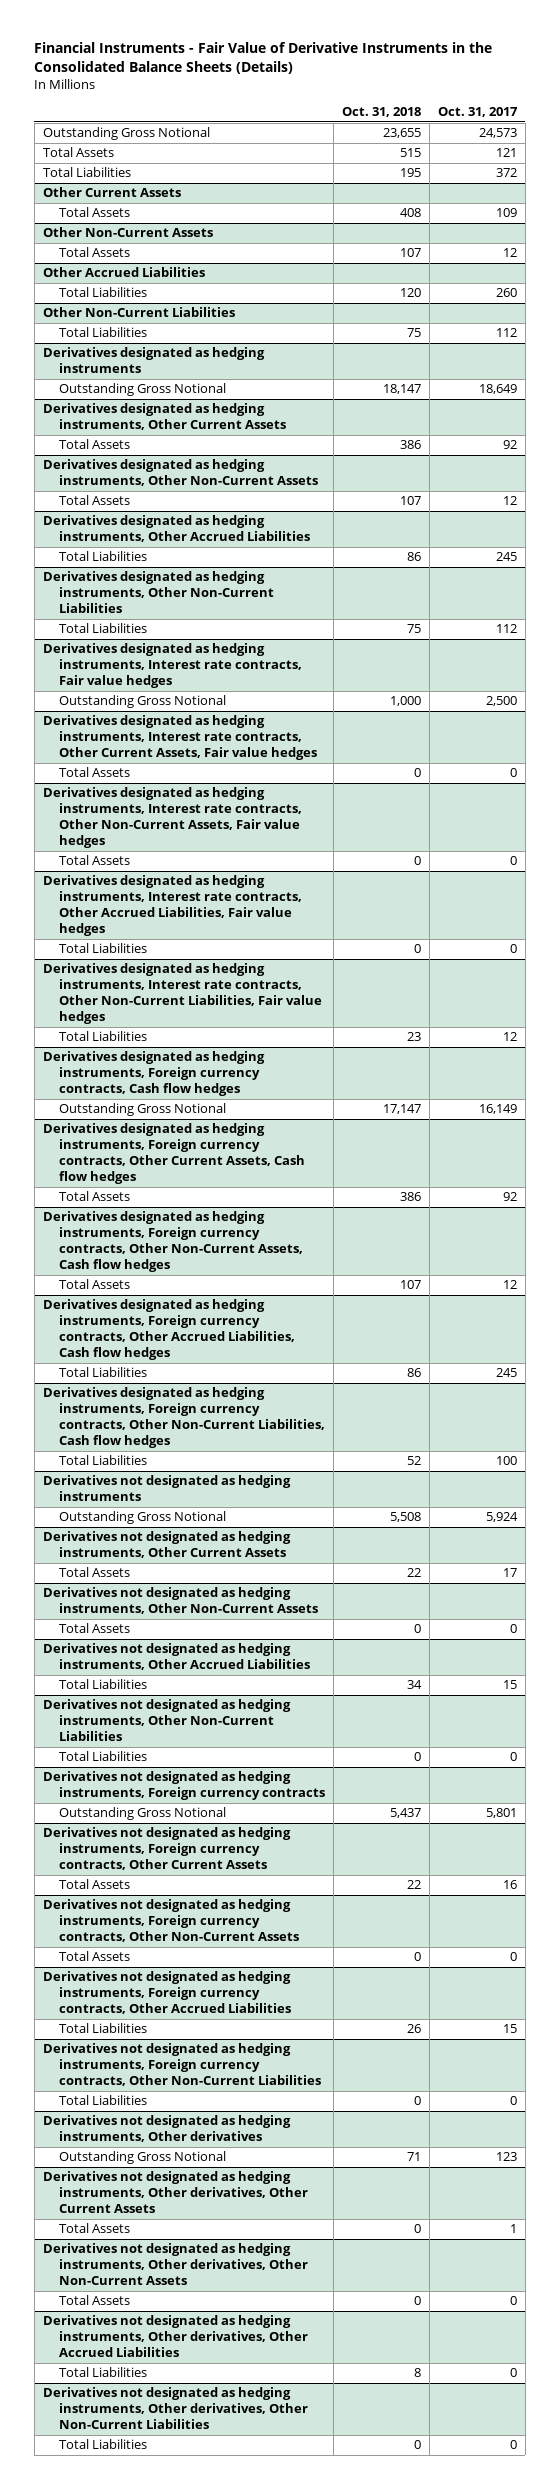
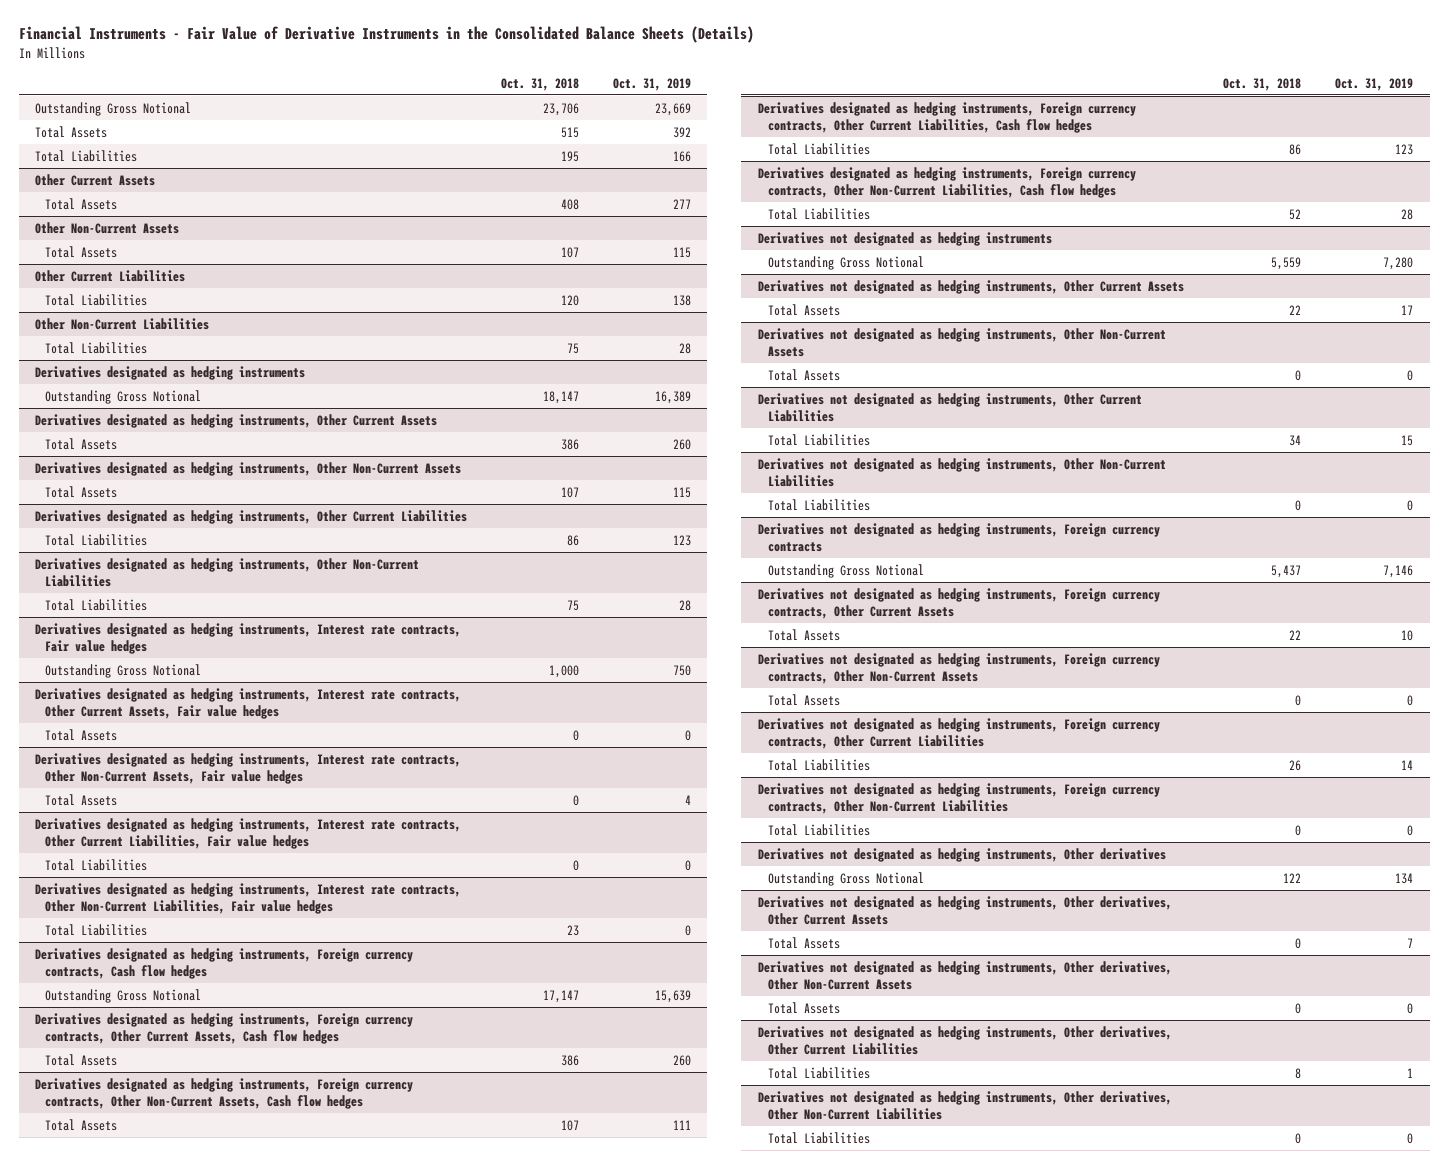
[437,106,518,117] Oct. 31, 2017 -> none
none -> [612,77,691,91] Oct. 31, 2019
[382,128,421,139] 23,655 -> [542,102,579,116] 23,706
[42,267,205,278] Other Accrued Liabilities -> [35,269,186,282] Other Current Liabilities
[42,515,310,543] Derivatives designated as hedging instruments, Other Accrued Liabilities -> [35,509,468,524] Derivatives designated as hedging instruments, Other Current Liabilities
[42,875,302,937] Derivatives designated as hedging instruments, Interest rate contracts, Other Accrued Liabilities, Fair value hedges -> [35,817,462,849] Derivatives designated as hedging instruments, Interest rate contracts, Other Current Liabilities, Fair value hedges
[42,1299,295,1361] Derivatives designated as hedging instruments, Foreign currency contracts, Other Accrued Liabilities, Cash flow hedges -> [757,101,1136,133] Derivatives designated as hedging instruments, Foreign currency contracts, Other Current Liabilities, Cash flow hedges
[389,1512,421,1523] 5,508 -> [1271,256,1302,270] 5,559
[42,1643,310,1671] Derivatives not designated as hedging instruments, Other Accrued Liabilities -> [757,392,1142,422] Derivatives not designated as hedging instruments, Other Current Liabilities
[42,1971,291,2015] Derivatives not designated as hedging instruments, Foreign currency contracts, Other Accrued Liabilities -> [757,717,1160,749] Derivatives not designated as hedging instruments, Foreign currency contracts, Other Current Liabilities
[406,2152,421,2162] 71 -> [1283,872,1302,883] 122
[42,2315,308,2358] Derivatives not designated as hedging instruments, Other derivatives, Other Accrued Liabilities -> [757,1025,1172,1055] Derivatives not designated as hedging instruments, Other derivatives, Other Current Liabilities

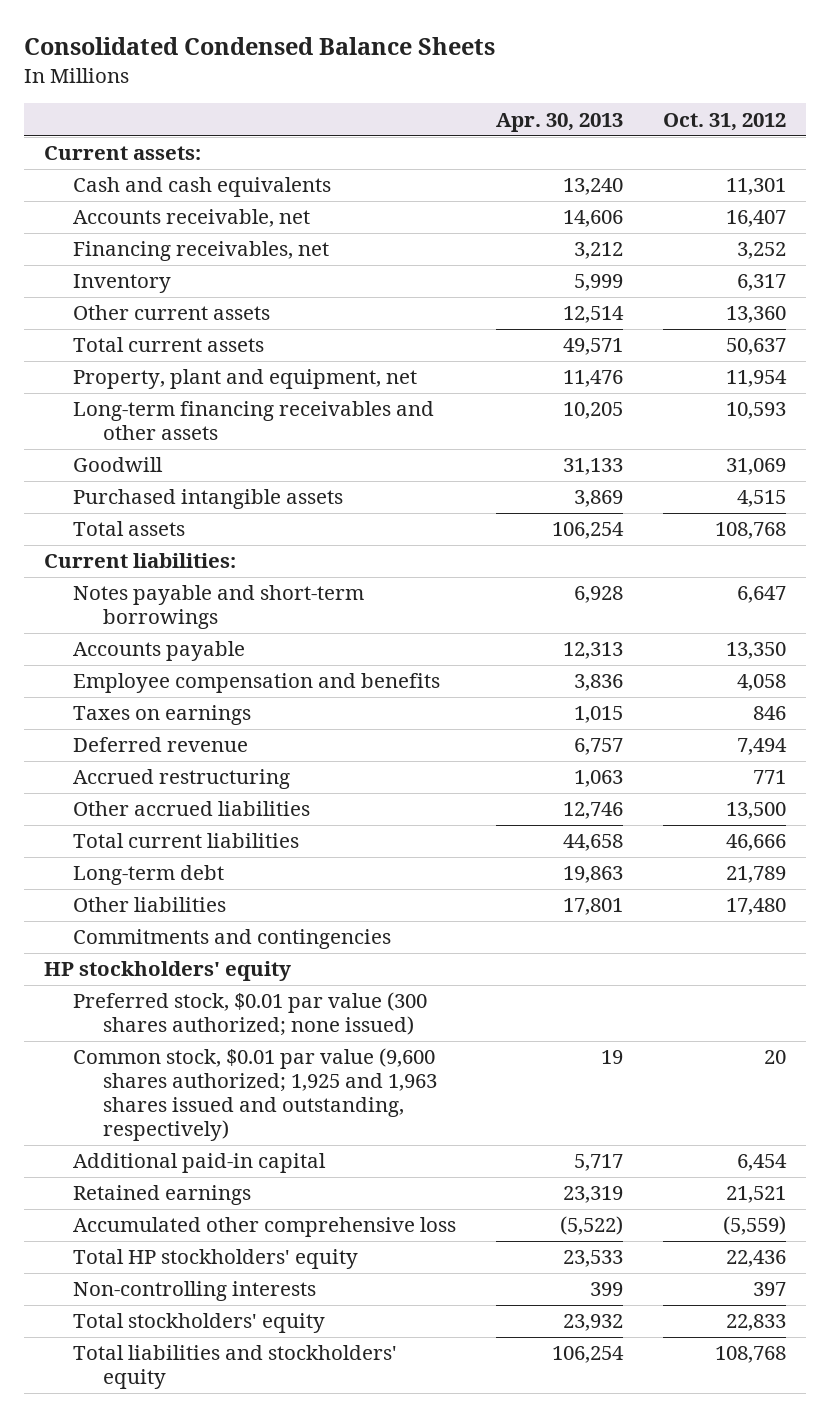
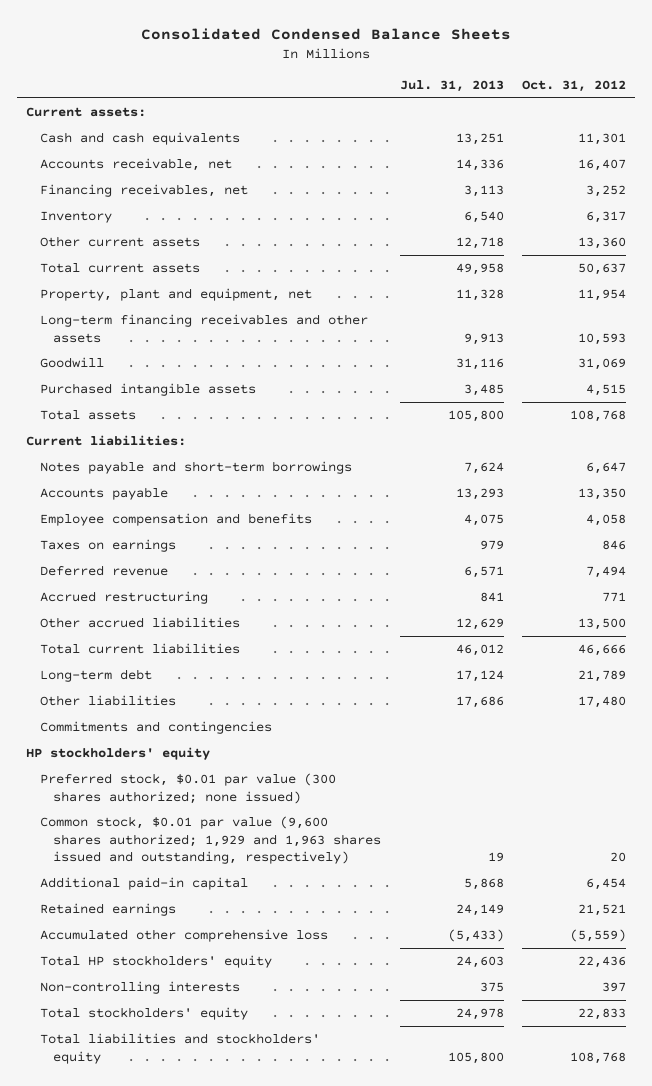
[496,112,624,132] Apr. 30, 2013 -> none
none -> [399,79,504,92] Jul. 31, 2013
[73,1048,438,1142] Common stock, $0.01 par value (9,600 shares authorized; 1,925 and 1,963 shares issued and outstanding, respectively) -> [39,816,382,864] Common stock, $0.01 par value (9,600 shares authorized; 1,929 and 1,963 shares issued and outstanding, respectively)

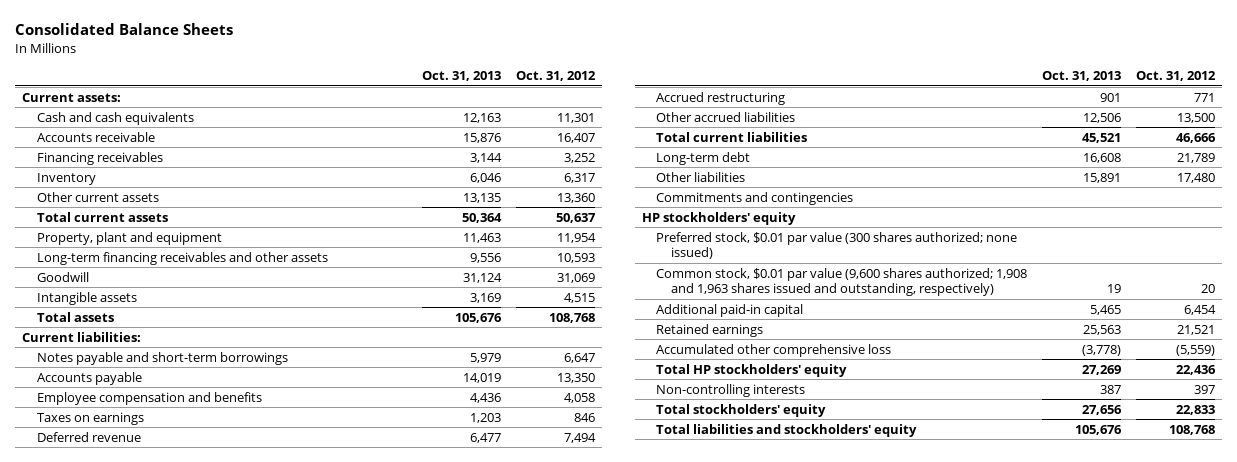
[141,27,512,40] Consolidated Condensed Balance Sheets -> [14,23,233,36] Consolidated Balance Sheets
[399,79,504,92] Jul. 31, 2013 -> none
none -> [422,71,502,82] Oct. 31, 2013
[39,158,232,172] Accounts receivable, net -> [36,131,155,142] Accounts receivable
[39,184,248,198] Financing receivables, net -> [36,151,163,165] Financing receivables
[39,288,312,302] Property, plant and equipment, net -> [36,231,222,245] Property, plant and equipment
[39,383,256,397] Purchased intangible assets -> [36,291,137,305] Intangible assets
[39,816,382,864] Common stock, $0.01 par value (9,600 shares authorized; 1,929 and 1,963 shares issued and outstanding, respectively) -> [656,267,1028,297] Common stock, $0.01 par value (9,600 shares authorized; 1,908 and 1,963 shares issued and outstanding, respectively)

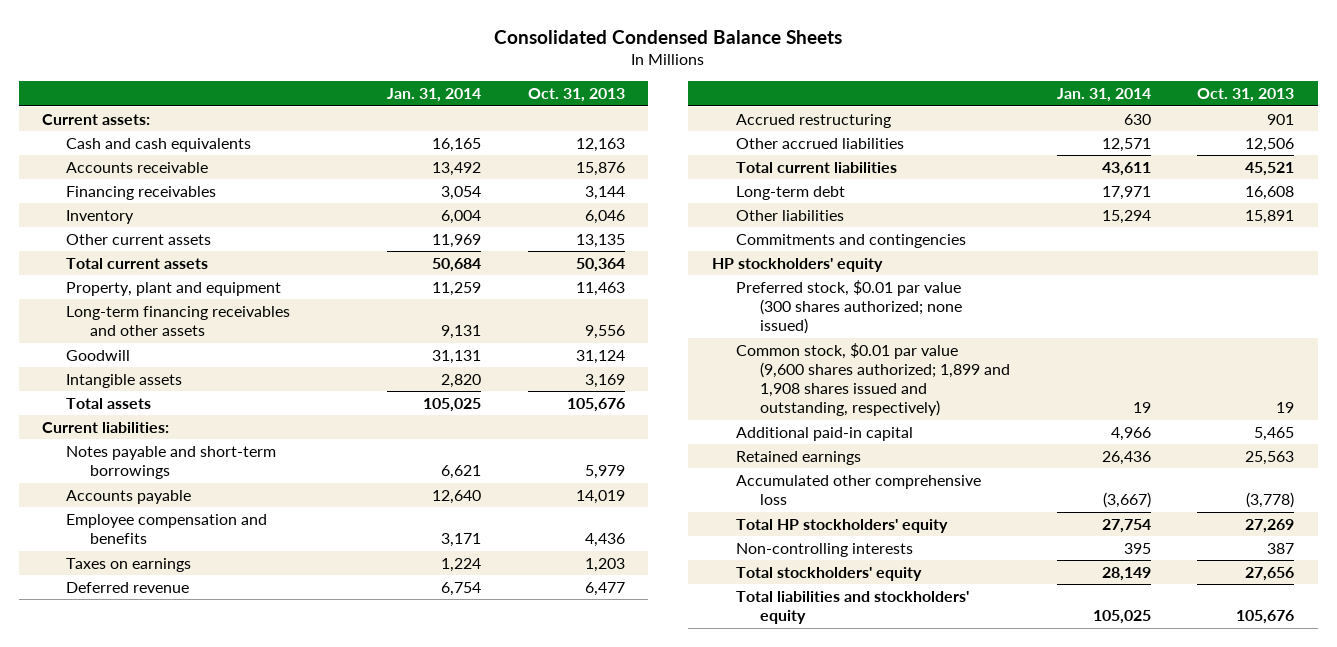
[14,23,233,36] Consolidated Balance Sheets -> [494,29,843,44] Consolidated Condensed Balance Sheets
[515,71,596,82] Oct. 31, 2012 -> none
none -> [387,88,482,103] Jan. 31, 2014
[656,267,1028,297] Common stock, $0.01 par value (9,600 shares authorized; 1,908 and 1,963 shares issued and outstanding, respectively) -> [735,342,1010,417] Common stock, $0.01 par value (9,600 shares authorized; 1,899 and 1,908 shares issued and outstanding, respectively)

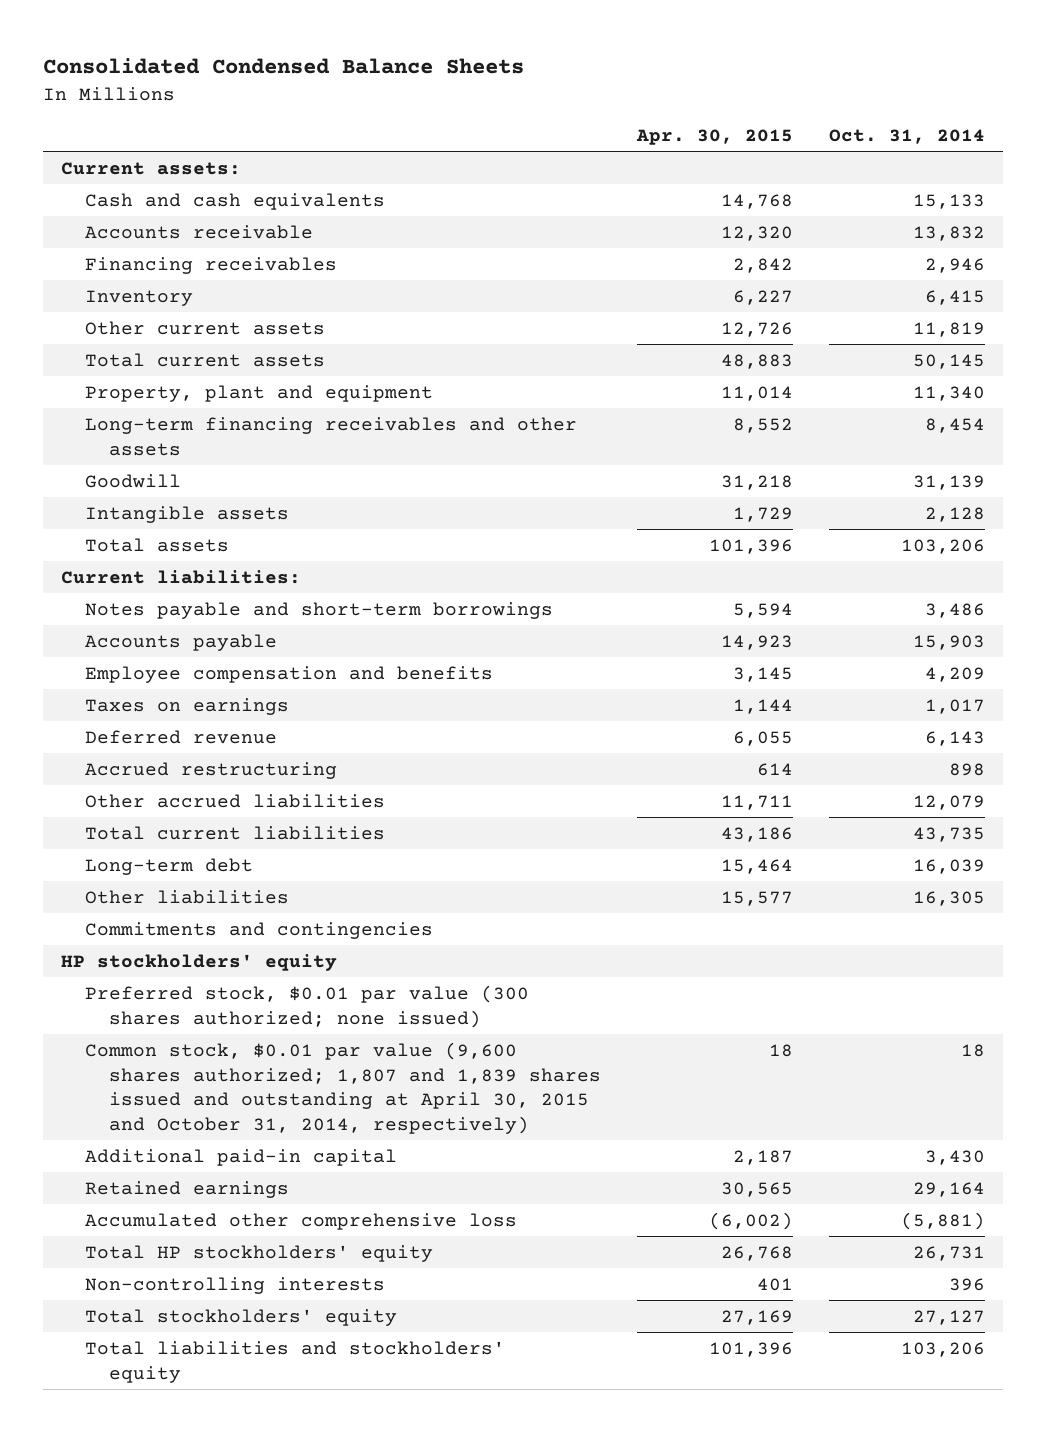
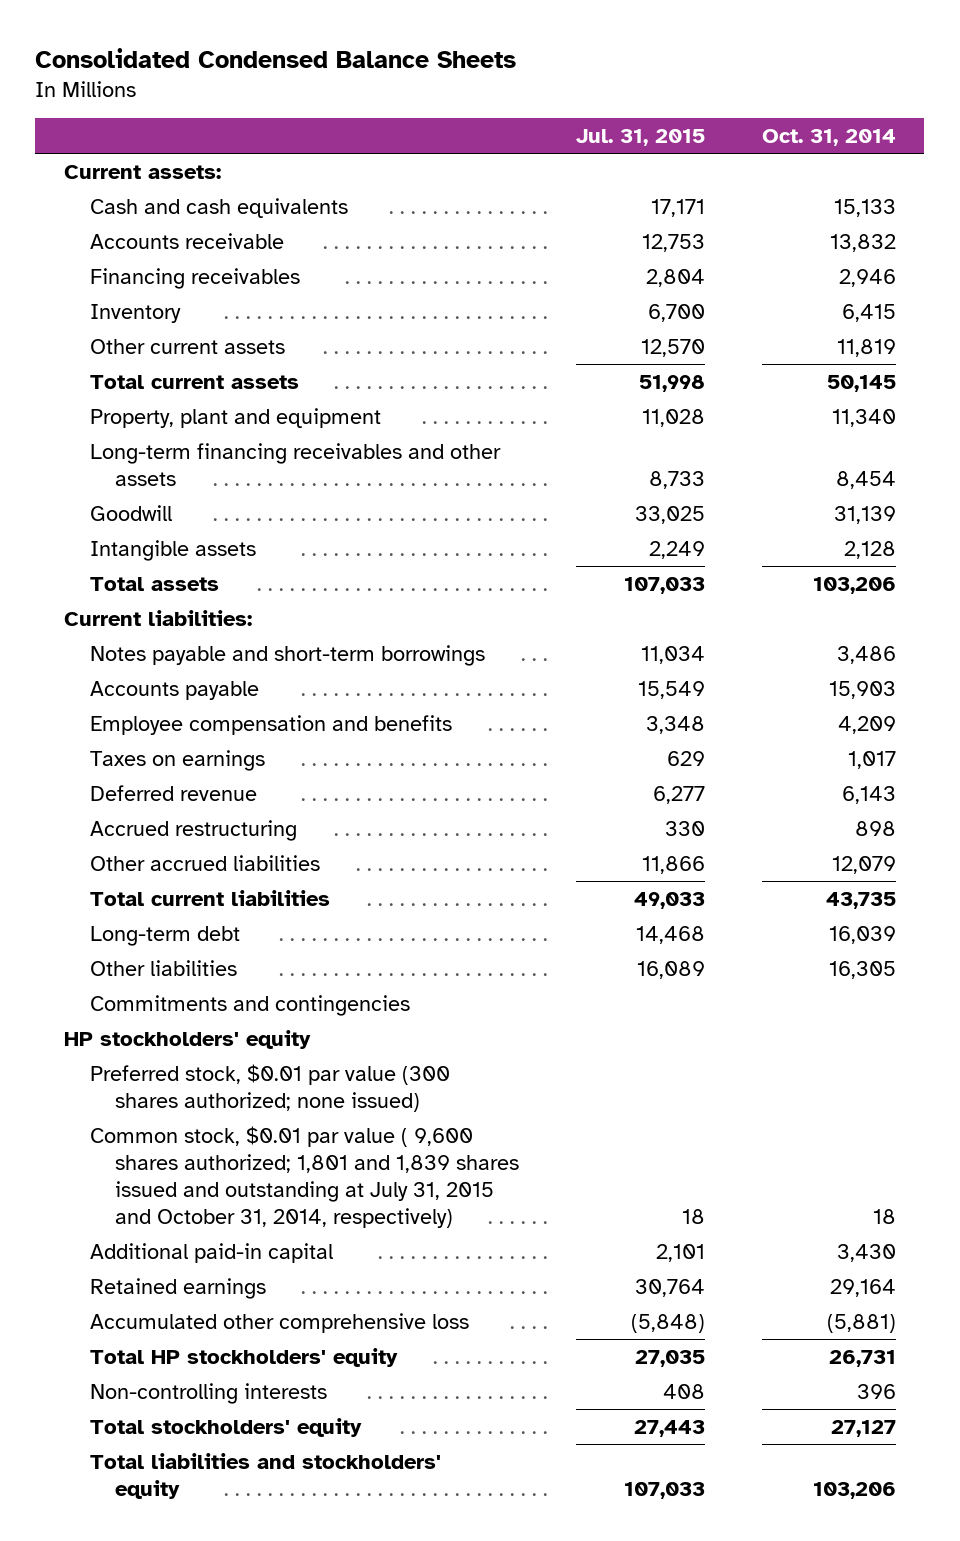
[635,128,793,145] Apr. 30, 2015 -> none
none -> [576,129,706,147] Jul. 31, 2015
[84,1041,601,1134] Common stock, $0.01 par value (9,600 shares authorized; 1,807 and 1,839 shares issued and outstanding at April 30, 2015 and October 31, 2014, respectively) -> [89,1125,520,1228] Common stock, $0.01 par value ( 9,600 shares authorized; 1,801 and 1,839 shares issued and outstanding at July 31, 2015 and October 31, 2014, respectively)

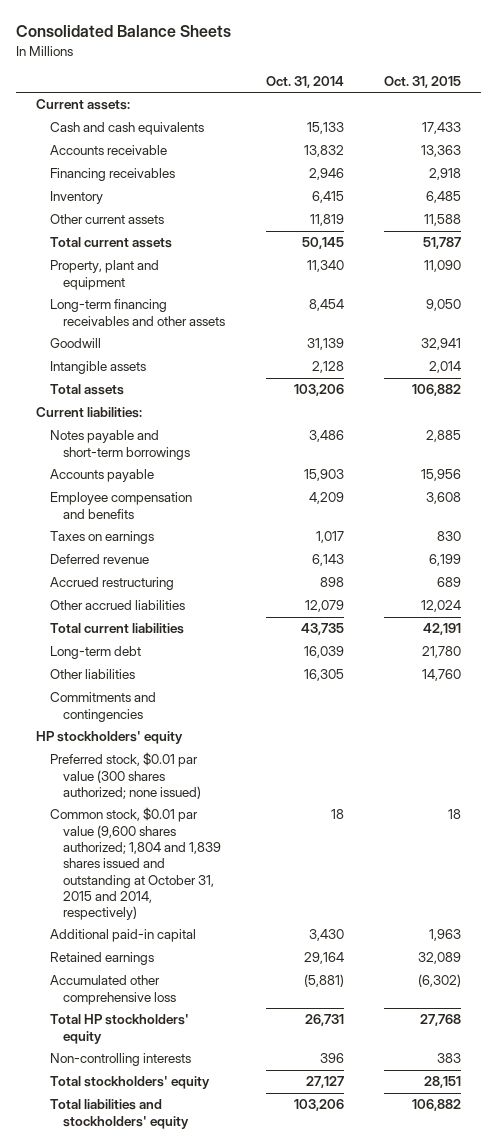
[35,48,517,69] Consolidated Condensed Balance Sheets -> [16,25,232,38] Consolidated Balance Sheets
[576,129,706,147] Jul. 31, 2015 -> none
none -> [383,75,461,88] Oct. 31, 2015
[89,1125,520,1228] Common stock, $0.01 par value ( 9,600 shares authorized; 1,801 and 1,839 shares issued and outstanding at July 31, 2015 and October 31, 2014, respectively) -> [49,807,222,921] Common stock, $0.01 par value (9,600 shares authorized; 1,804 and 1,839 shares issued and outstanding at October 31, 2015 and 2014, respectively)

